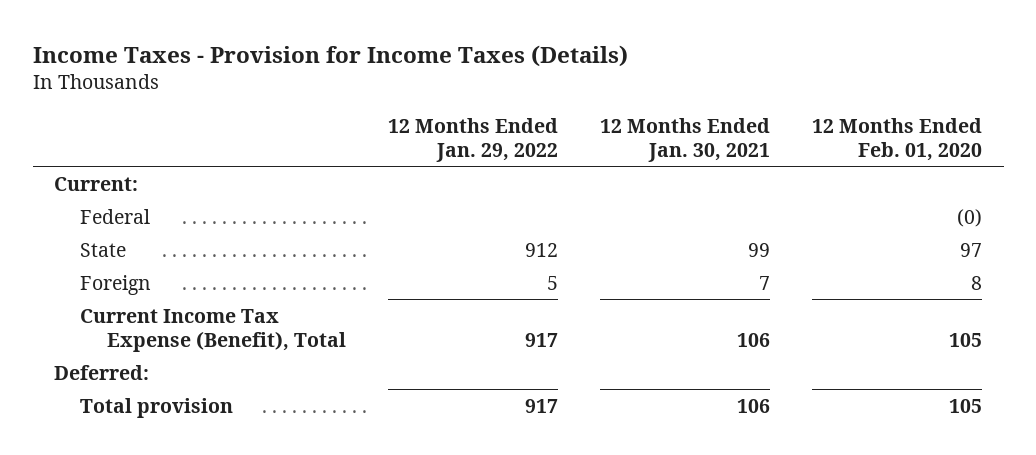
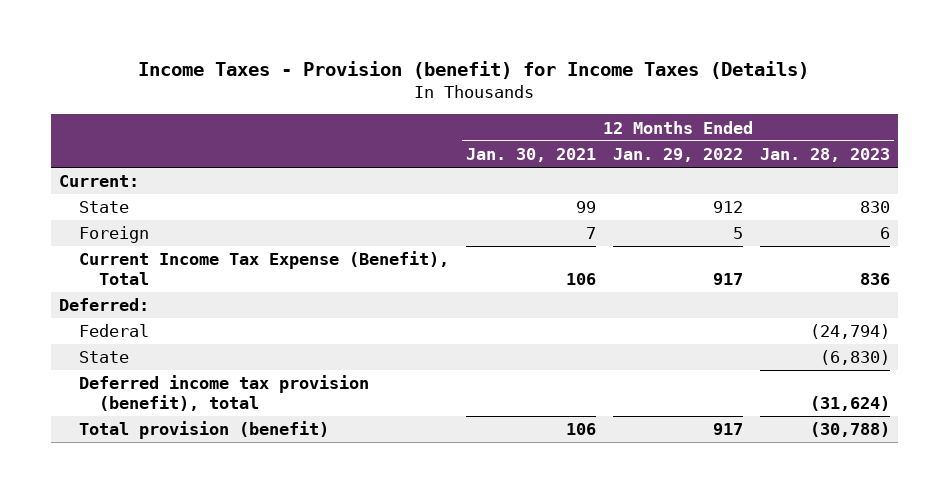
[32,45,628,68] Income Taxes - Provision for Income Taxes (Details) -> [138,61,810,80] Income Taxes - Provision (benefit) for Income Taxes (Details)
[812,117,983,162] 12 Months Ended Feb. 01, 2020 -> none
none -> [759,147,890,162] Jan. 28, 2023
[80,208,151,224] Federal -> [79,324,150,338] Federal
none -> [79,351,130,364] State
none -> [79,375,370,411] Deferred income tax provision (benefit), total
[80,397,234,418] Total provision -> [79,421,330,440] Total provision (benefit)

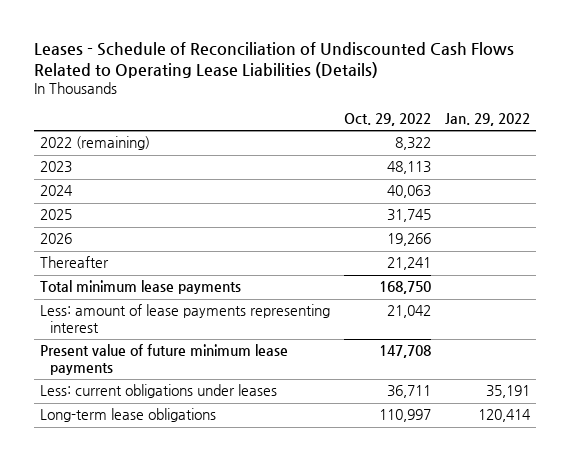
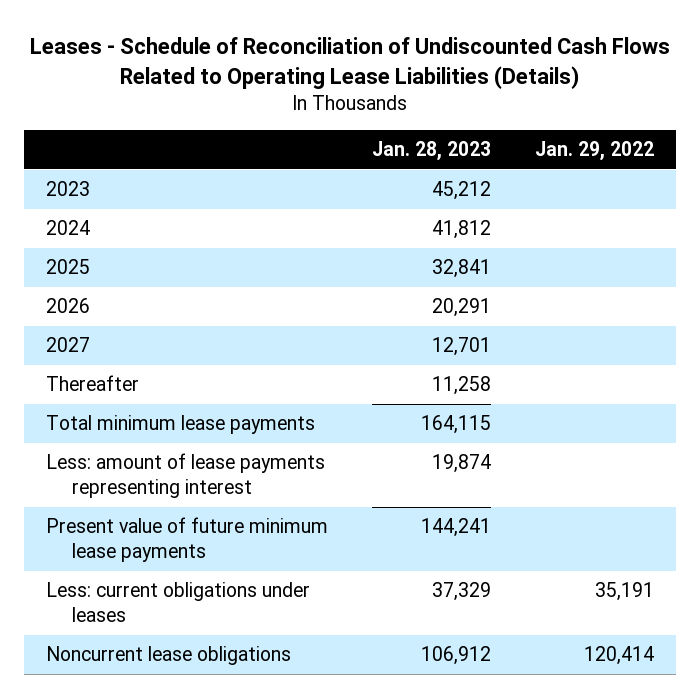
[344,113,432,127] Oct. 29, 2022 -> none
none -> [372,141,492,162] Jan. 28, 2023
[40,136,151,151] 2022 (remaining) -> none
none -> [46,337,91,353] 2027
[40,408,217,423] Long-term lease obligations -> [46,646,292,666] Noncurrent lease obligations

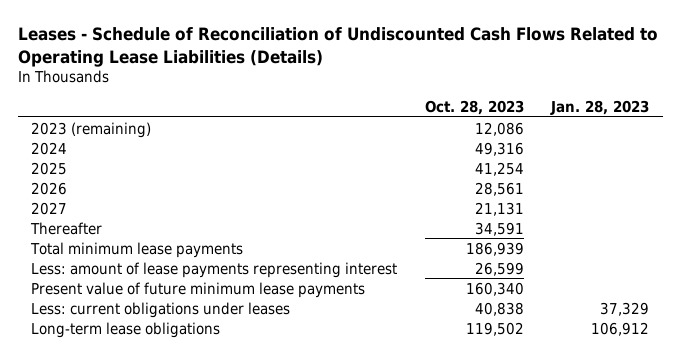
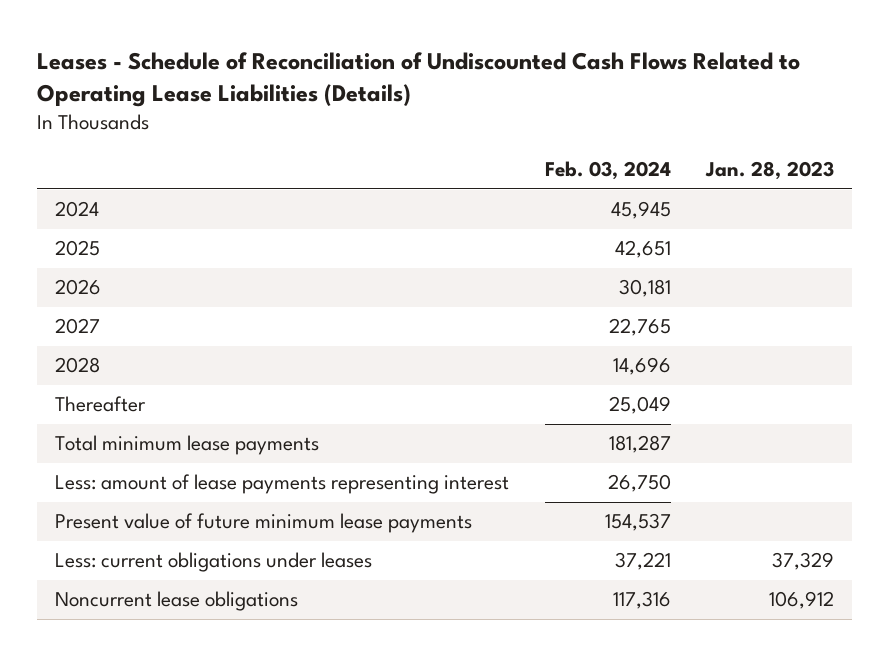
[424,99,524,115] Oct. 28, 2023 -> none
none -> [544,161,671,181] Feb. 03, 2024
[31,121,152,138] 2023 (remaining) -> none
none -> [54,357,100,374] 2028
[31,321,221,338] Long-term lease obligations -> [54,591,298,612] Noncurrent lease obligations

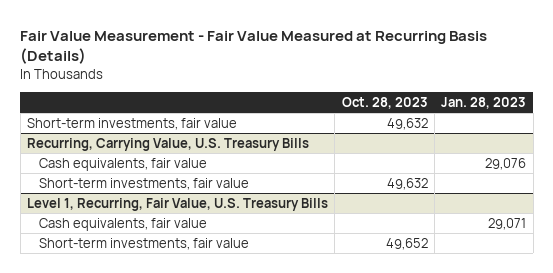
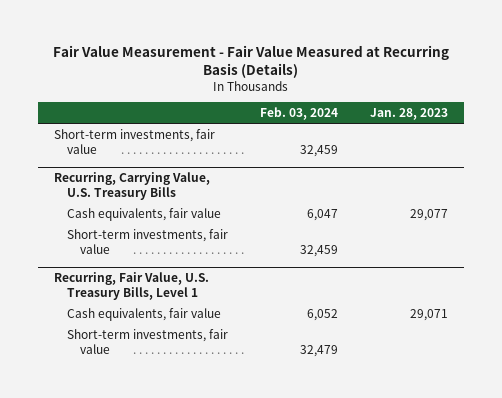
[341,97,428,110] Oct. 28, 2023 -> none
none -> [259,107,338,121] Feb. 03, 2024
[485,158,527,171] 29,076 -> [409,208,448,221] 29,077
[27,198,329,212] Level 1, Recurring, Fair Value, U.S. Treasury Bills -> [54,272,210,301] Recurring, Fair Value, U.S. Treasury Bills, Level 1

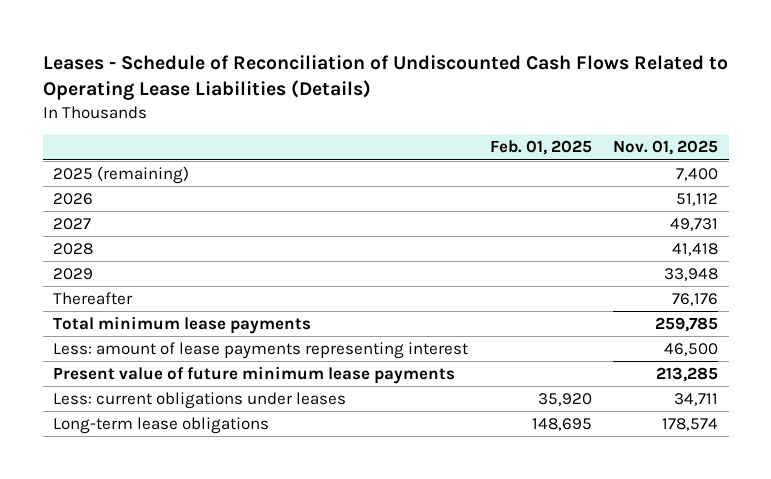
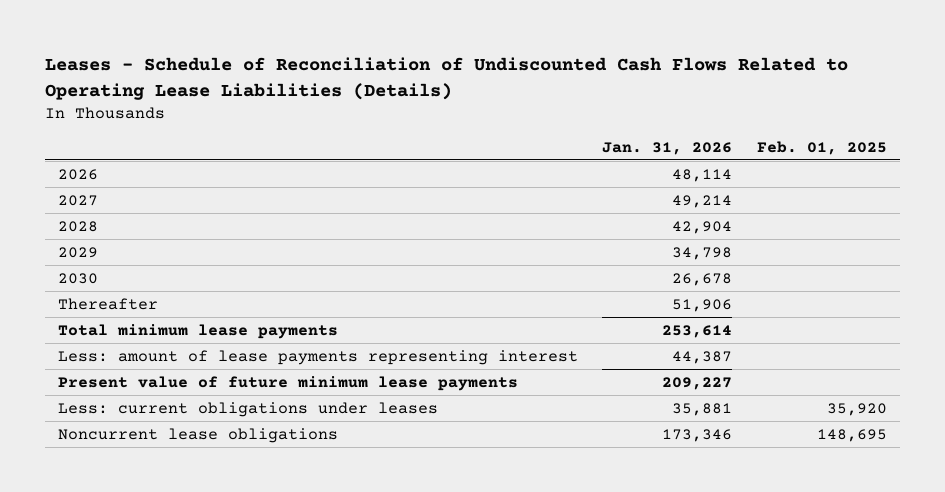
[612,140,718,156] Nov. 01, 2025 -> none
none -> [602,141,733,155] Jan. 31, 2026
[53,165,190,184] 2025 (remaining) -> none
none -> [57,272,98,284] 2030
[53,416,270,434] Long-term lease obligations -> [57,427,338,443] Noncurrent lease obligations

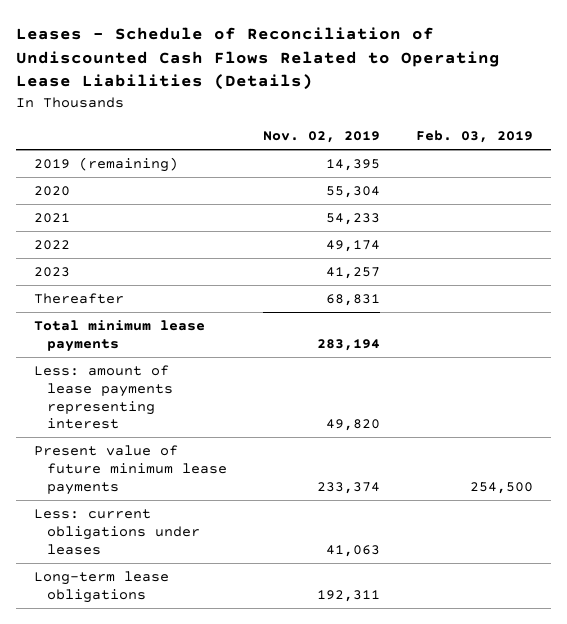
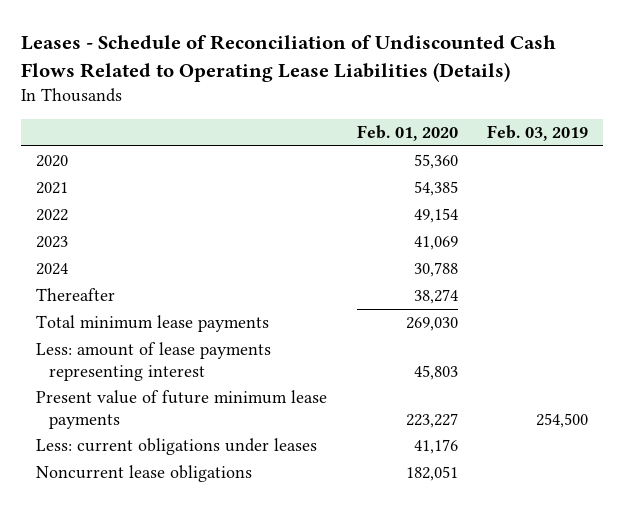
[262,131,380,144] Nov. 02, 2019 -> none
none -> [356,125,458,142] Feb. 01, 2020
[33,157,178,173] 2019 (remaining) -> none
none -> [35,263,68,276] 2024
[33,571,169,603] Long-term lease obligations -> [35,465,252,483] Noncurrent lease obligations

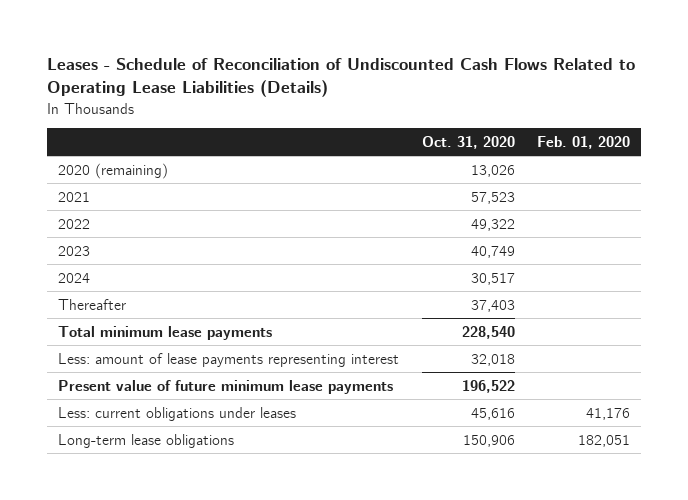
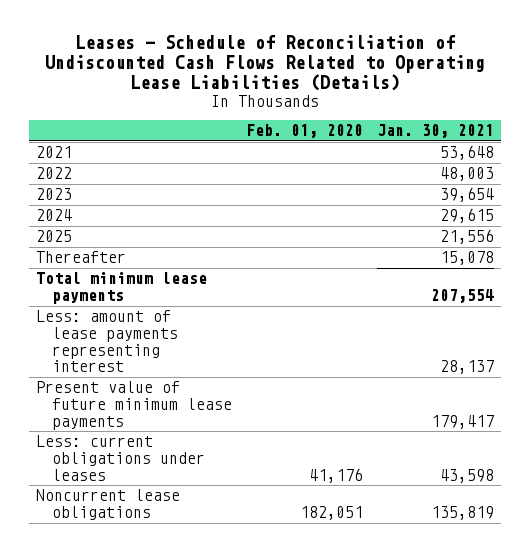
[421,135,515,149] Oct. 31, 2020 -> none
none -> [377,123,495,138] Jan. 30, 2021
[58,162,169,179] 2020 (remaining) -> none
none -> [35,230,72,243] 2025
[58,433,235,448] Long-term lease obligations -> [35,489,180,521] Noncurrent lease obligations

